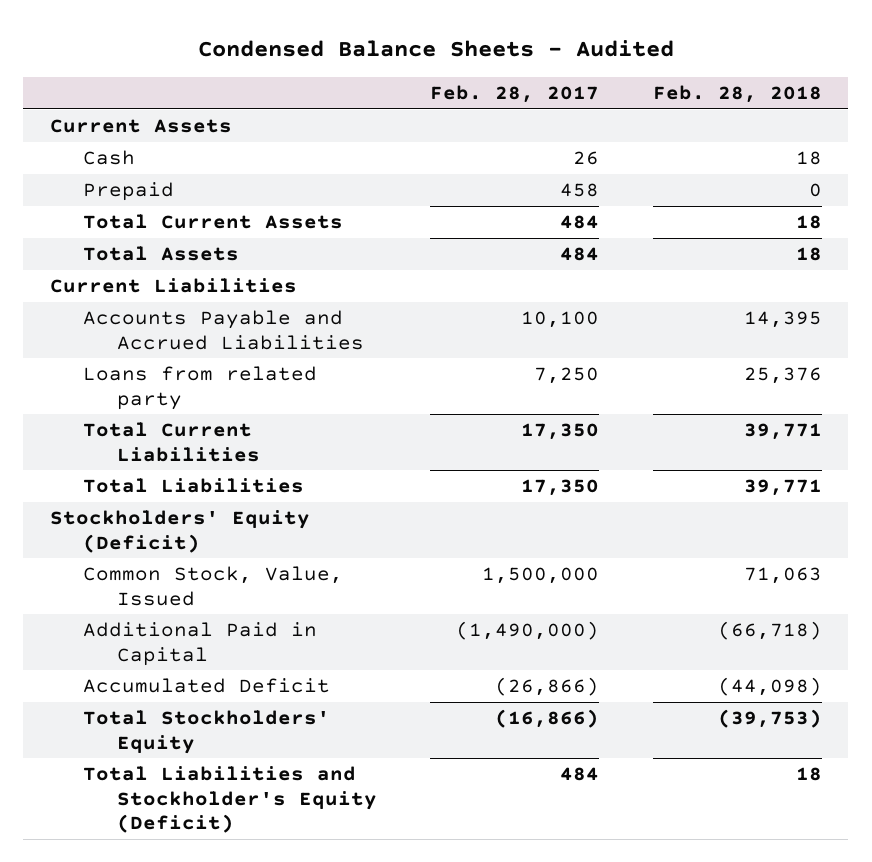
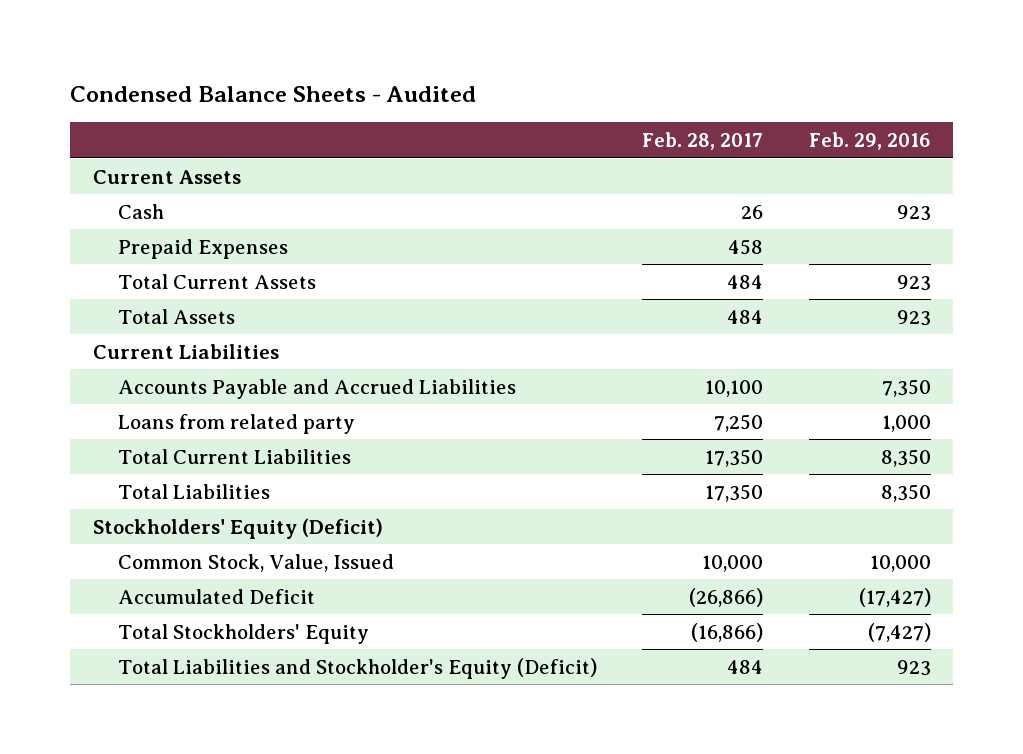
[652,84,822,103] Feb. 28, 2018 -> none
none -> [808,132,931,151] Feb. 29, 2016
[83,182,175,202] Prepaid -> [117,238,288,259] Prepaid Expenses
[83,622,318,666] Additional Paid in Capital -> none
[482,567,600,585] 1,500,000 -> [702,554,764,572] 10,000

